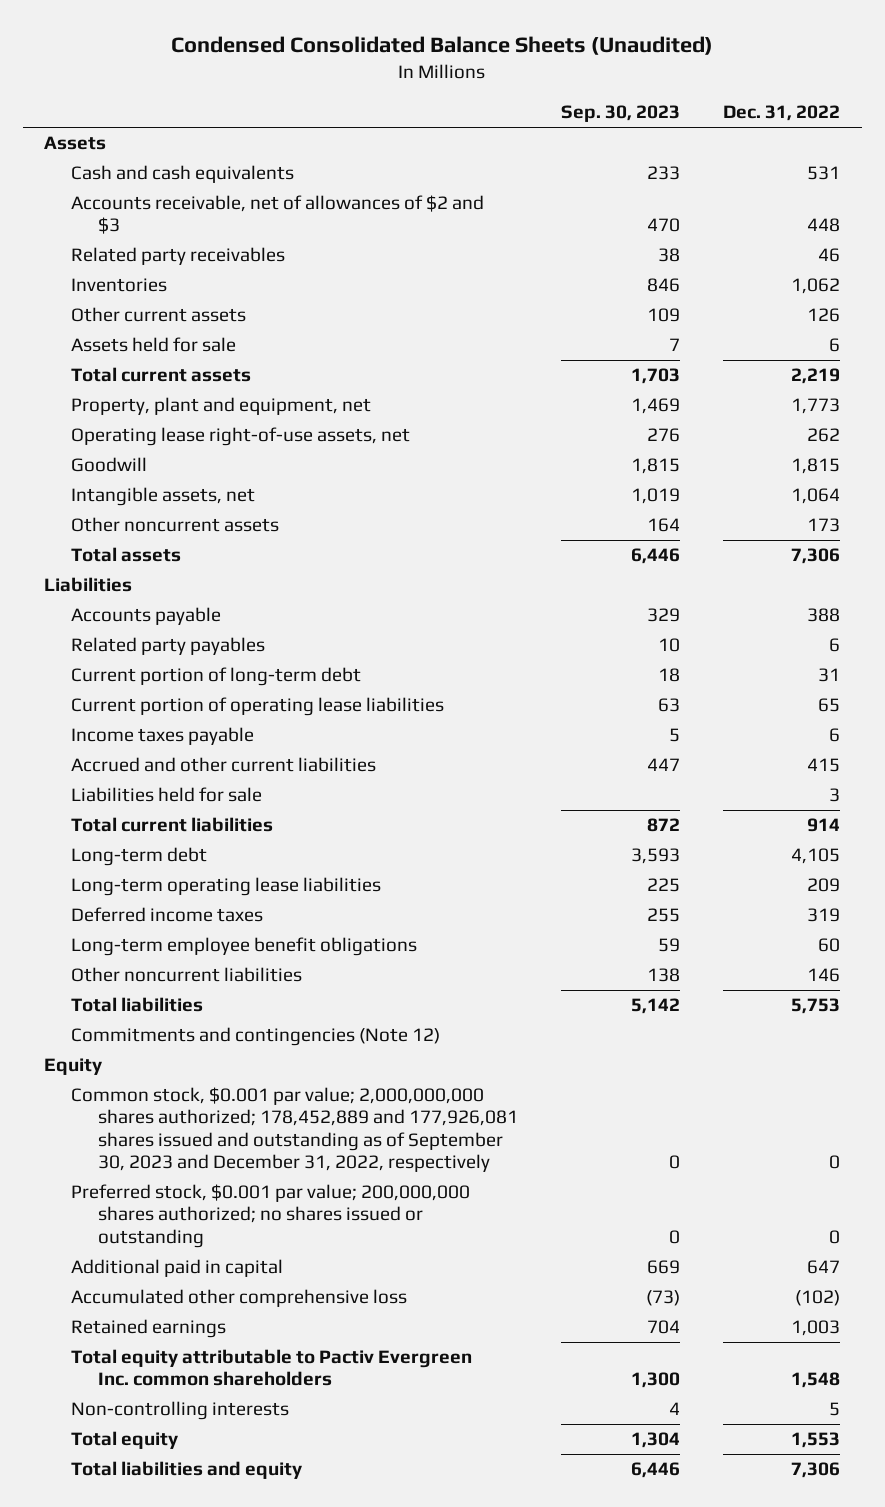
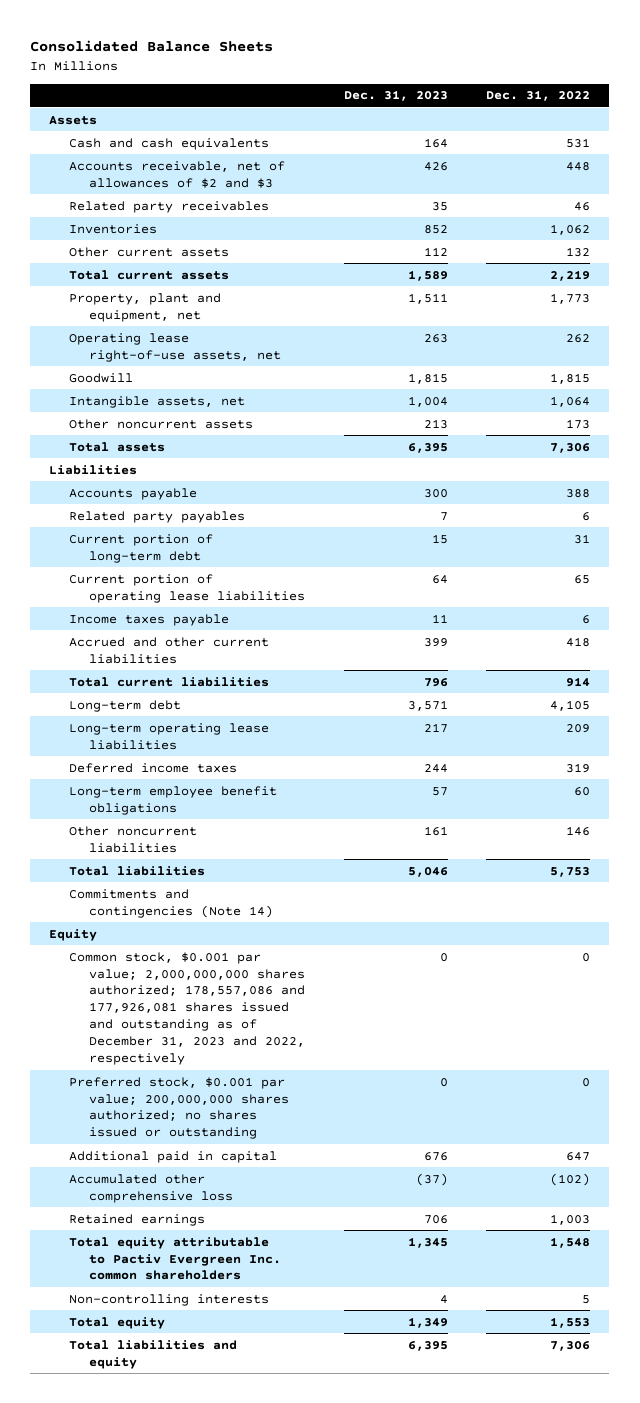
[171,36,714,56] Condensed Consolidated Balance Sheets (Unaudited) -> [30,40,274,53] Consolidated Balance Sheets
[560,105,680,123] Sep. 30, 2023 -> none
none -> [343,90,448,102] Dec. 31, 2023
[71,337,237,353] Assets held for sale -> none
[807,308,841,323] 126 -> [566,246,591,257] 132
[71,787,263,803] Liabilities held for sale -> none
[807,758,841,773] 415 -> [566,636,591,647] 418
[71,1027,441,1047] Commitments and contingencies (Note 12) -> [69,888,274,918] Commitments and contingencies (Note 14)
[71,1087,518,1172] Common stock, $0.001 par value; 2,000,000,000 shares authorized; 178,452,889 and 177,926,081 shares issued and outstanding as of September 30, 2023 and December 31, 2022, respectively -> [69,951,306,1065] Common stock, $0.001 par value; 2,000,000,000 shares authorized; 178,557,086 and 177,926,081 shares issued and outstanding as of December 31, 2023 and 2022, respectively

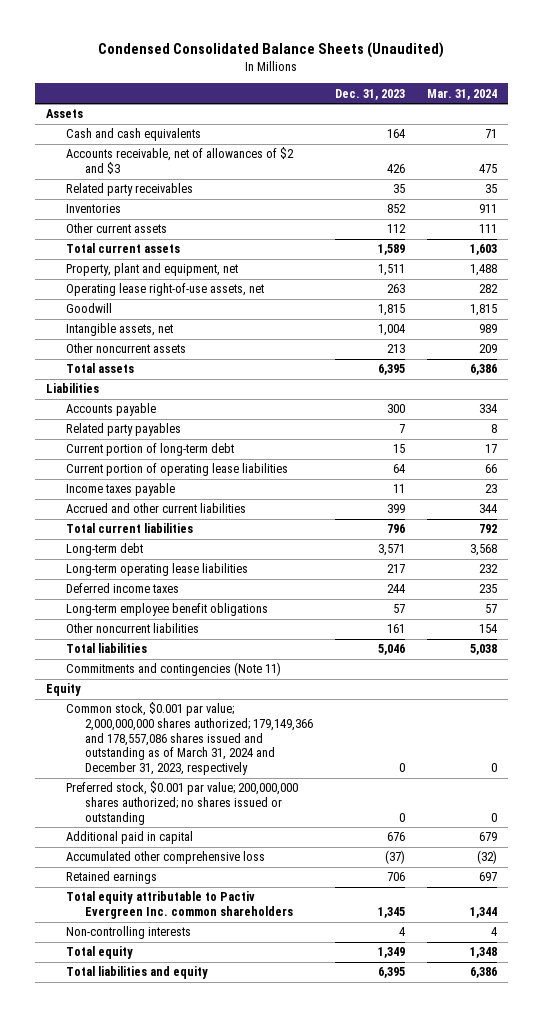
[30,40,274,53] Consolidated Balance Sheets -> [98,42,445,59] Condensed Consolidated Balance Sheets (Unaudited)
[486,90,591,102] Dec. 31, 2022 -> none
none -> [427,88,498,100] Mar. 31, 2024
[69,888,274,918] Commitments and contingencies (Note 14) -> [65,662,281,677] Commitments and contingencies (Note 11)
[69,951,306,1065] Common stock, $0.001 par value; 2,000,000,000 shares authorized; 178,557,086 and 177,926,081 shares issued and outstanding as of December 31, 2023 and 2022, respectively -> [65,702,314,776] Common stock, $0.001 par value; 2,000,000,000 shares authorized; 179,149,366 and 178,557,086 shares issued and outstanding as of March 31, 2024 and December 31, 2023, respectively

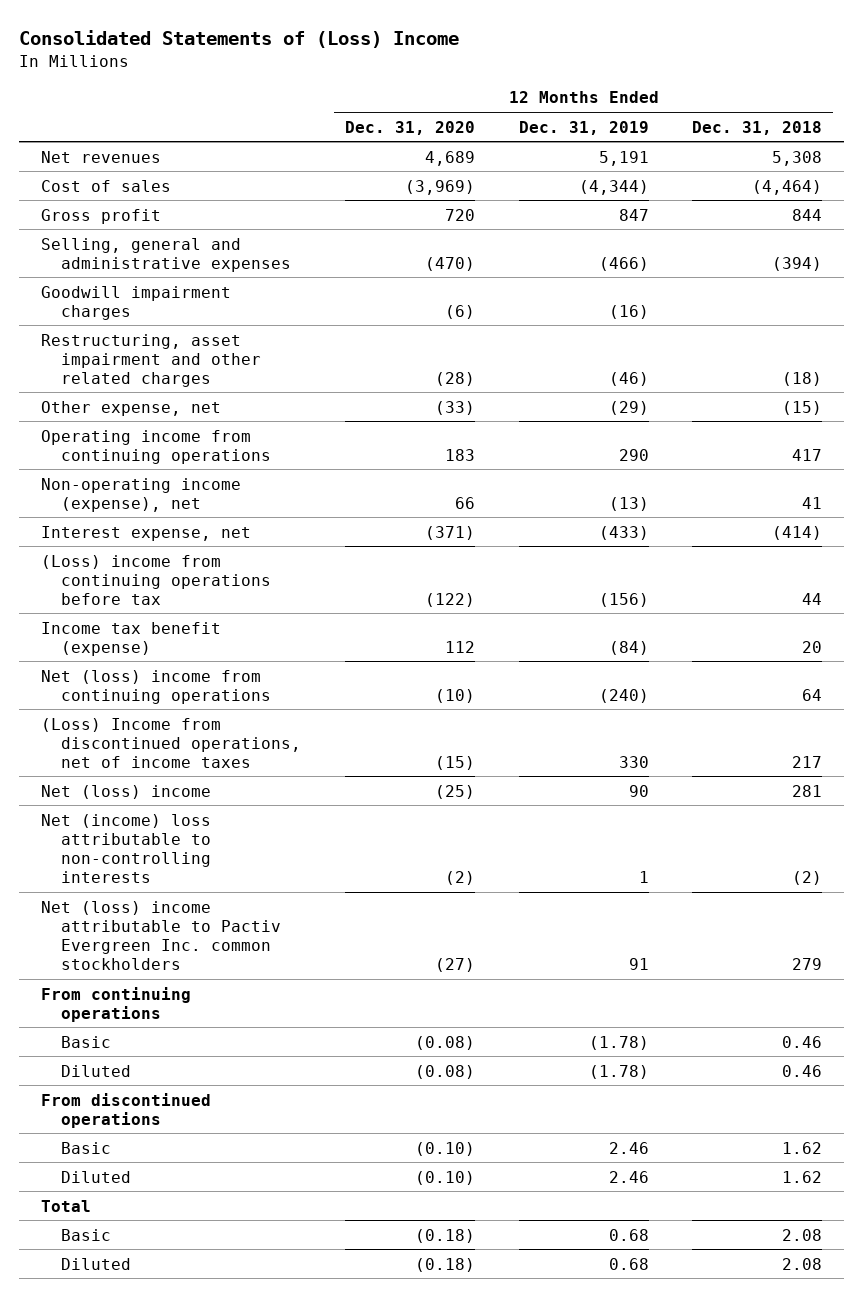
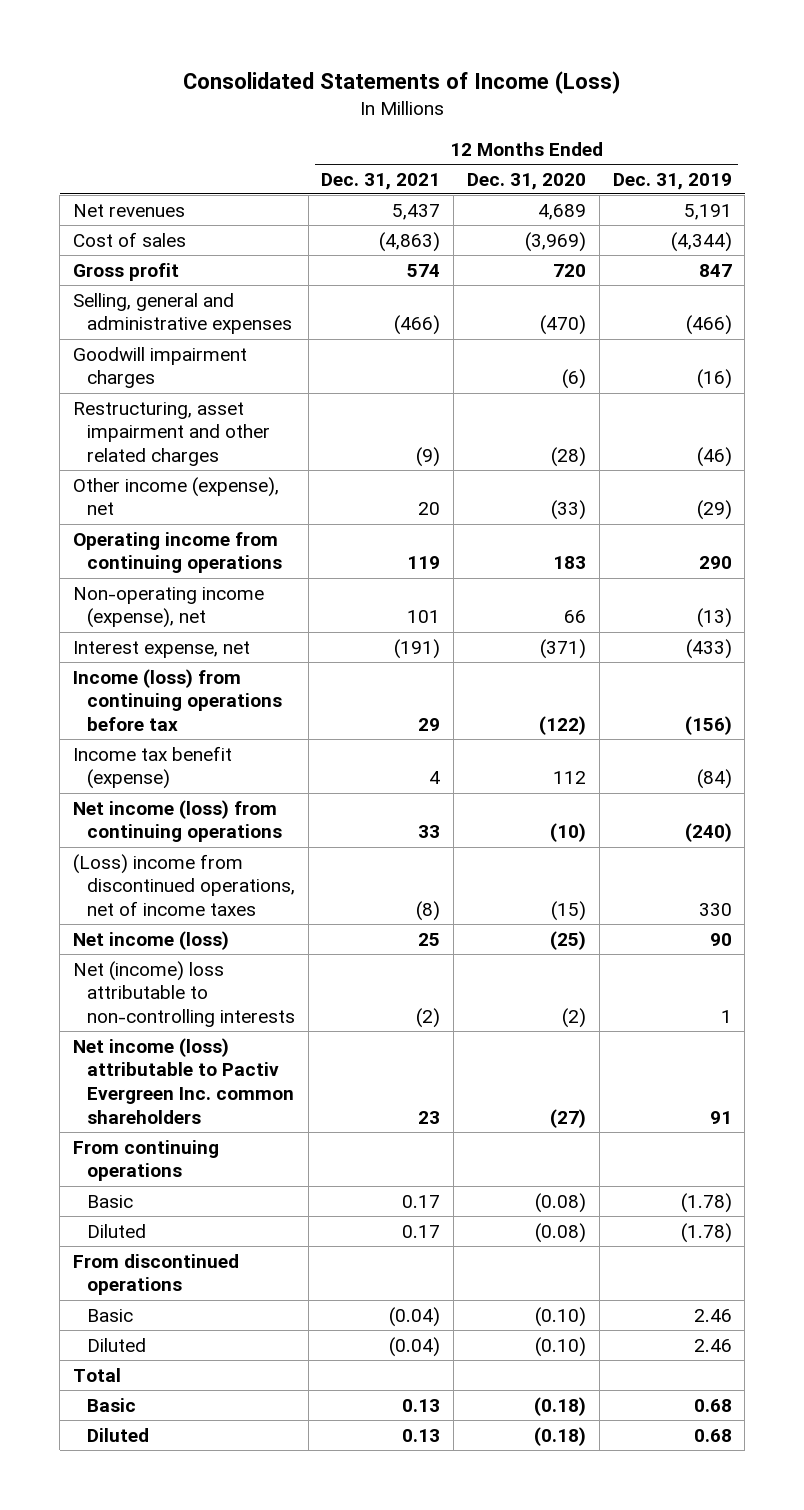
[19,29,460,48] Consolidated Statements of (Loss) Income -> [183,71,622,95] Consolidated Statements of Income (Loss)
[692,120,823,135] Dec. 31, 2018 -> none
none -> [321,172,441,190] Dec. 31, 2021
[41,400,222,416] Other expense, net -> [72,476,279,516] Other income (expense), net
[41,554,272,605] (Loss) income from continuing operations before tax -> [72,668,282,732] Income (loss) from continuing operations before tax
[41,669,272,704] Net (loss) income from continuing operations -> [72,799,282,843] Net income (loss) from continuing operations
[41,717,302,768] (Loss) Income from discontinued operations, net of income taxes -> [72,853,295,917] (Loss) income from discontinued operations, net of income taxes
[41,784,212,799] Net (loss) income -> [72,930,229,950] Net income (loss)
[41,900,282,970] Net (loss) income attributable to Pactiv Evergreen Inc. common stockholders -> [72,1037,294,1124] Net income (loss) attributable to Pactiv Evergreen Inc. common shareholders

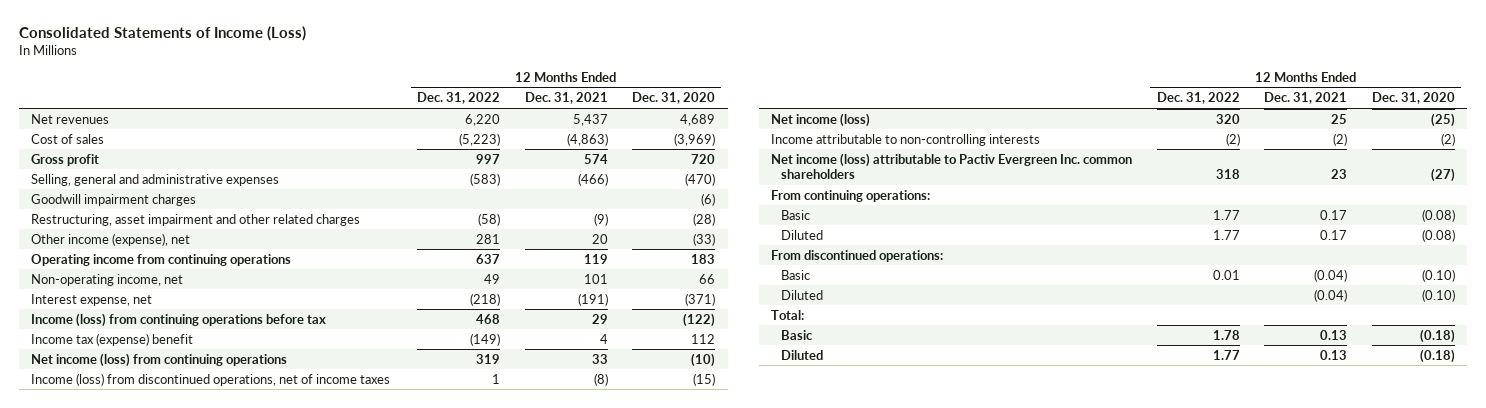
[612,172,732,190] Dec. 31, 2019 -> none
none -> [416,92,500,105] Dec. 31, 2022
[72,586,264,629] Non-operating income (expense), net -> [31,273,184,286] Non-operating income, net
[72,745,232,790] Income tax benefit (expense) -> [31,332,194,346] Income tax (expense) benefit
[72,853,295,917] (Loss) income from discontinued operations, net of income taxes -> [31,372,391,386] Income (loss) from discontinued operations, net of income taxes
[72,960,295,1028] Net (income) loss attributable to non-controlling interests -> [771,133,1041,146] Income attributable to non-controlling interests
[72,1139,219,1182] From continuing operations -> [771,189,931,202] From continuing operations:
[72,1253,239,1296] From discontinued operations -> [771,249,944,262] From discontinued operations:
[72,1367,121,1382] Total -> [771,309,805,320] Total:

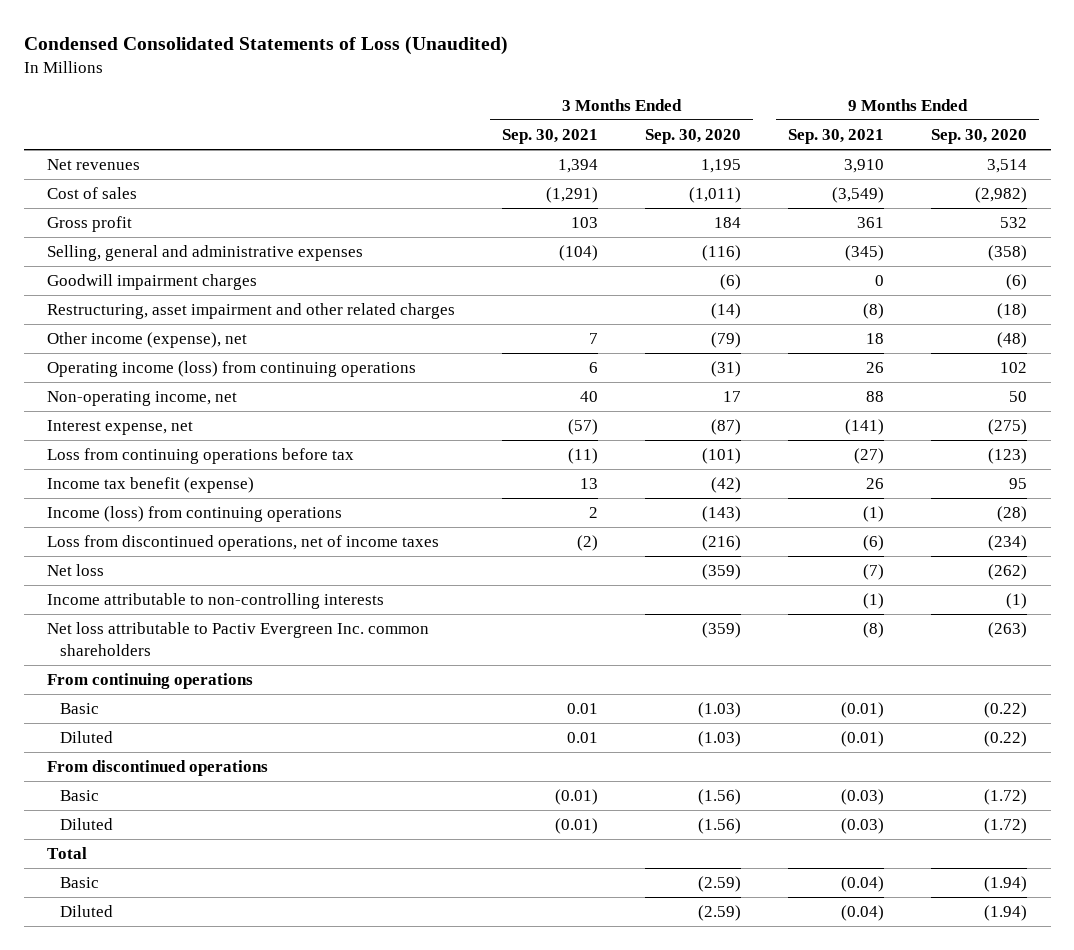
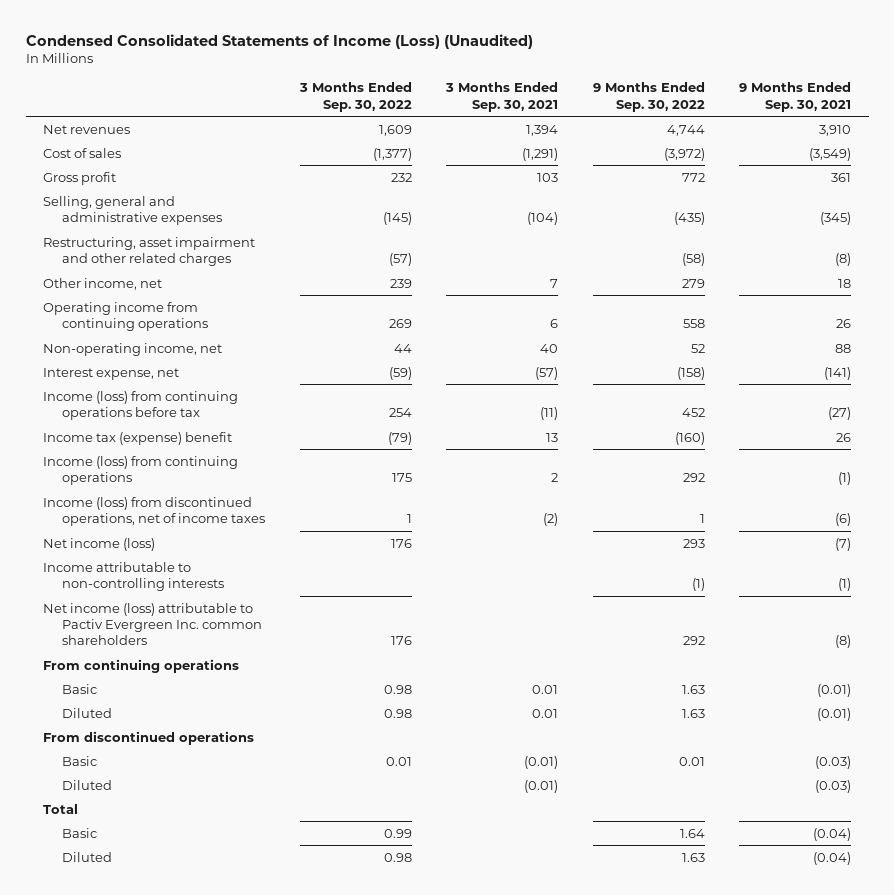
[23,36,508,56] Condensed Consolidated Statements of Loss (Unaudited) -> [25,33,533,49] Condensed Consolidated Statements of Income (Loss) (Unaudited)
[645,129,742,145] Sep. 30, 2020 -> none
[931,129,1028,145] Sep. 30, 2020 -> none
none -> [298,82,412,112] 3 Months Ended Sep. 30, 2022
none -> [592,82,705,112] 9 Months Ended Sep. 30, 2022
[47,274,258,291] Goodwill impairment charges -> none
[47,332,248,349] Other income (expense), net -> [43,277,163,290] Other income, net
[47,361,417,378] Operating income (loss) from continuing operations -> [43,301,209,331] Operating income from continuing operations
[47,448,355,465] Loss from continuing operations before tax -> [43,390,239,420] Income (loss) from continuing operations before tax
[47,477,255,494] Income tax benefit (expense) -> [43,431,233,445] Income tax (expense) benefit
[47,535,440,552] Loss from discontinued operations, net of income taxes -> [43,496,266,526] Income (loss) from discontinued operations, net of income taxes
[47,564,105,577] Net loss -> [43,537,156,551] Net income (loss)
[47,622,430,657] Net loss attributable to Pactiv Evergreen Inc. common shareholders -> [43,602,263,646] Net income (loss) attributable to Pactiv Evergreen Inc. common shareholders

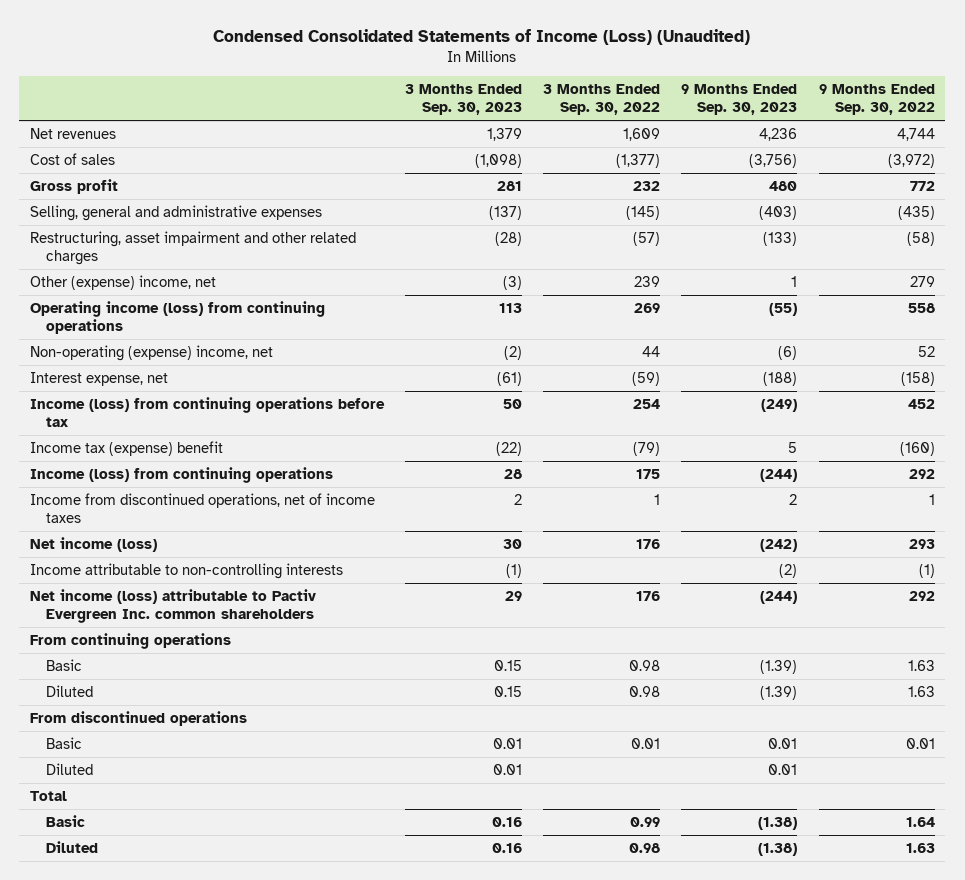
[445,82,559,112] 3 Months Ended Sep. 30, 2021 -> none
[739,82,852,112] 9 Months Ended Sep. 30, 2021 -> none
none -> [405,84,523,116] 3 Months Ended Sep. 30, 2023
none -> [681,84,798,116] 9 Months Ended Sep. 30, 2023
[43,277,163,290] Other income, net -> [29,275,216,291] Other (expense) income, net
[43,301,209,331] Operating income from continuing operations -> [29,301,325,335] Operating income (loss) from continuing operations
[43,342,223,356] Non-operating income, net -> [29,345,273,362] Non-operating (expense) income, net
[43,496,266,526] Income (loss) from discontinued operations, net of income taxes -> [29,493,375,524] Income from discontinued operations, net of income taxes

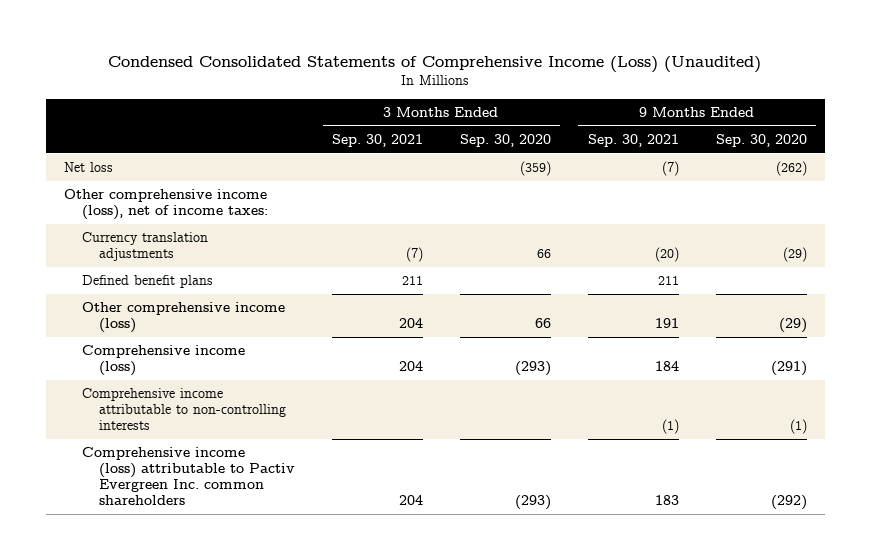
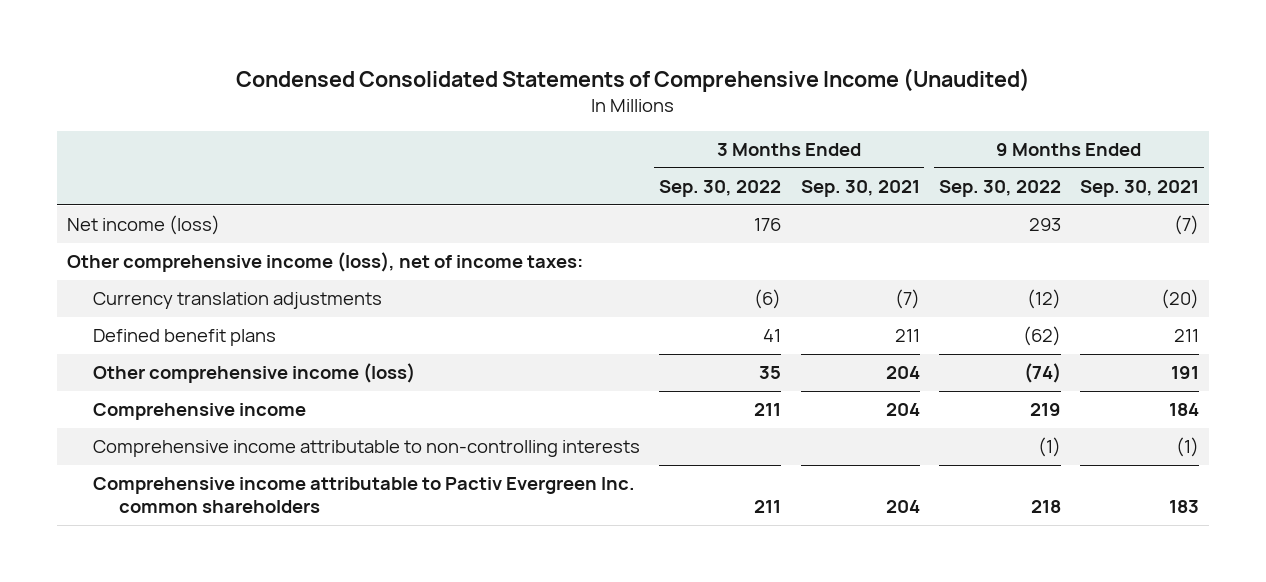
[108,55,762,73] Condensed Consolidated Statements of Comprehensive Income (Loss) (Unaudited) -> [236,67,1031,92] Condensed Consolidated Statements of Comprehensive Income (Unaudited)
[459,134,551,148] Sep. 30, 2020 -> none
[715,134,807,148] Sep. 30, 2020 -> none
none -> [659,180,782,198] Sep. 30, 2022
none -> [938,180,1061,198] Sep. 30, 2022
[64,162,114,173] Net loss -> [67,215,221,236] Net income (loss)
[81,345,245,377] Comprehensive income (loss) -> [93,403,307,421] Comprehensive income
[81,447,295,506] Comprehensive income (loss) attributable to Pactiv Evergreen Inc. common shareholders -> [93,477,636,514] Comprehensive income attributable to Pactiv Evergreen Inc. common shareholders

